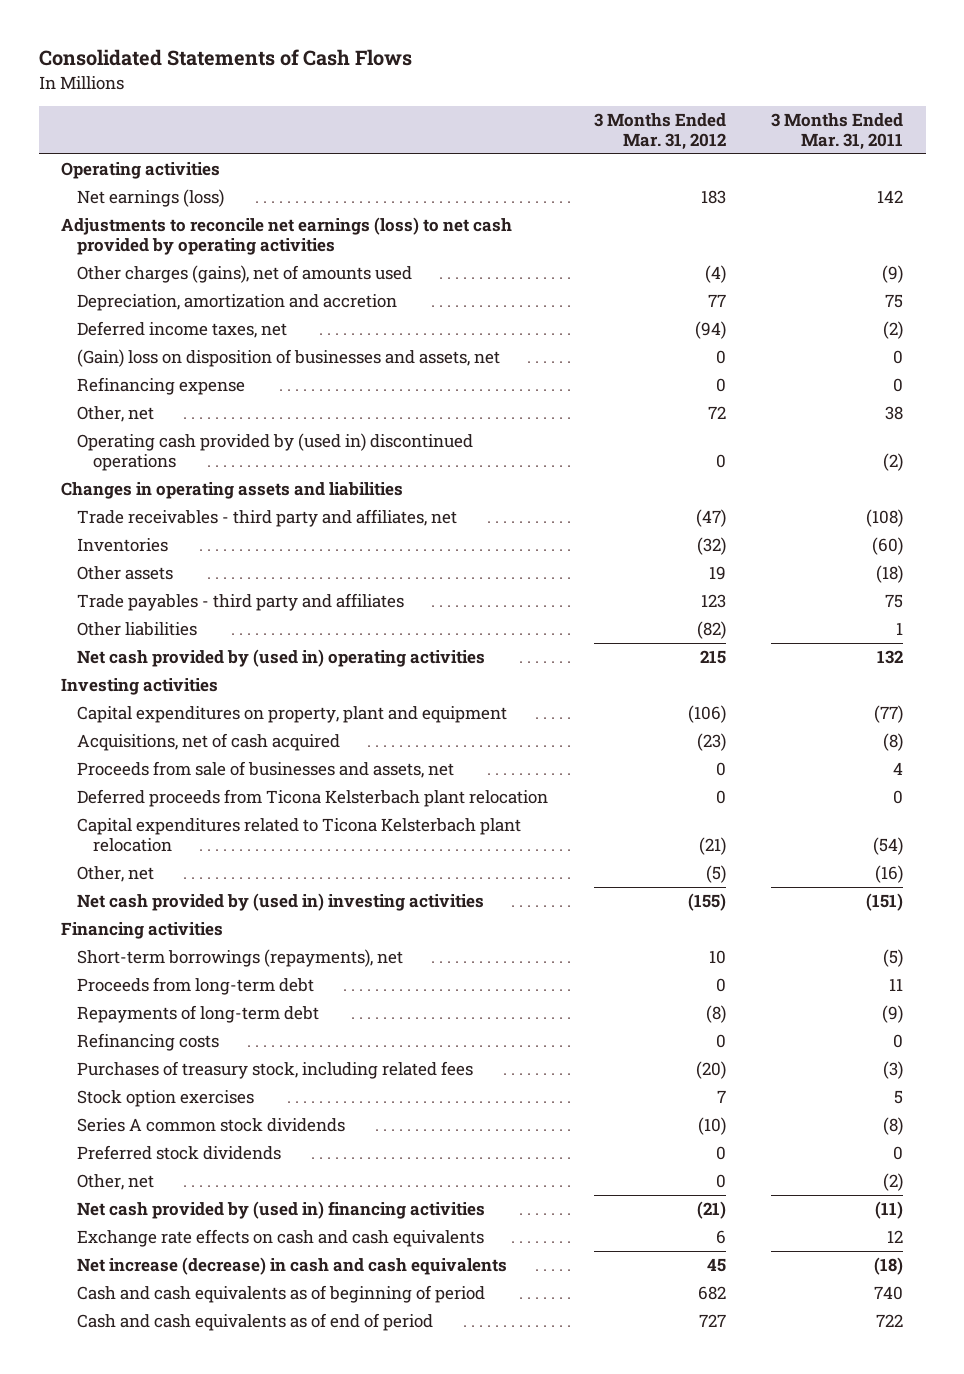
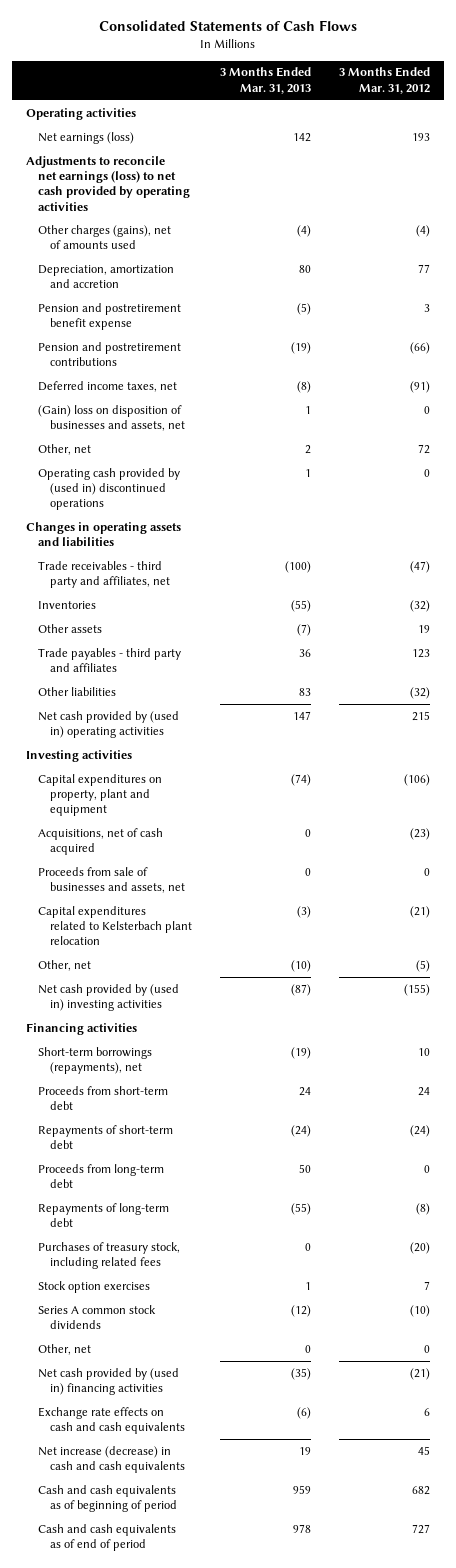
[771,112,904,151] 3 Months Ended Mar. 31, 2011 -> none
none -> [219,67,311,94] 3 Months Ended Mar. 31, 2013
[700,190,726,205] 183 -> [411,132,430,141] 193
none -> [37,302,181,331] Pension and postretirement benefit expense
none -> [37,341,181,367] Pension and postretirement contributions
[694,321,726,340] (94) -> [409,380,430,393] (91)
[76,377,245,396] Refinancing expense -> none
[696,621,726,640] (82) -> [409,686,430,699] (32)
[76,789,548,808] Deferred proceeds from Ticona Kelsterbach plant relocation -> none
[76,818,521,853] Capital expenditures related to Ticona Kelsterbach plant relocation -> [37,905,192,946] Capital expenditures related to Kelsterbach plant relocation
none -> [37,1085,168,1111] Proceeds from short-term debt
none -> [37,1124,173,1150] Repayments of short-term debt
[76,1033,219,1052] Refinancing costs -> none
[76,1145,281,1161] Preferred stock dividends -> none

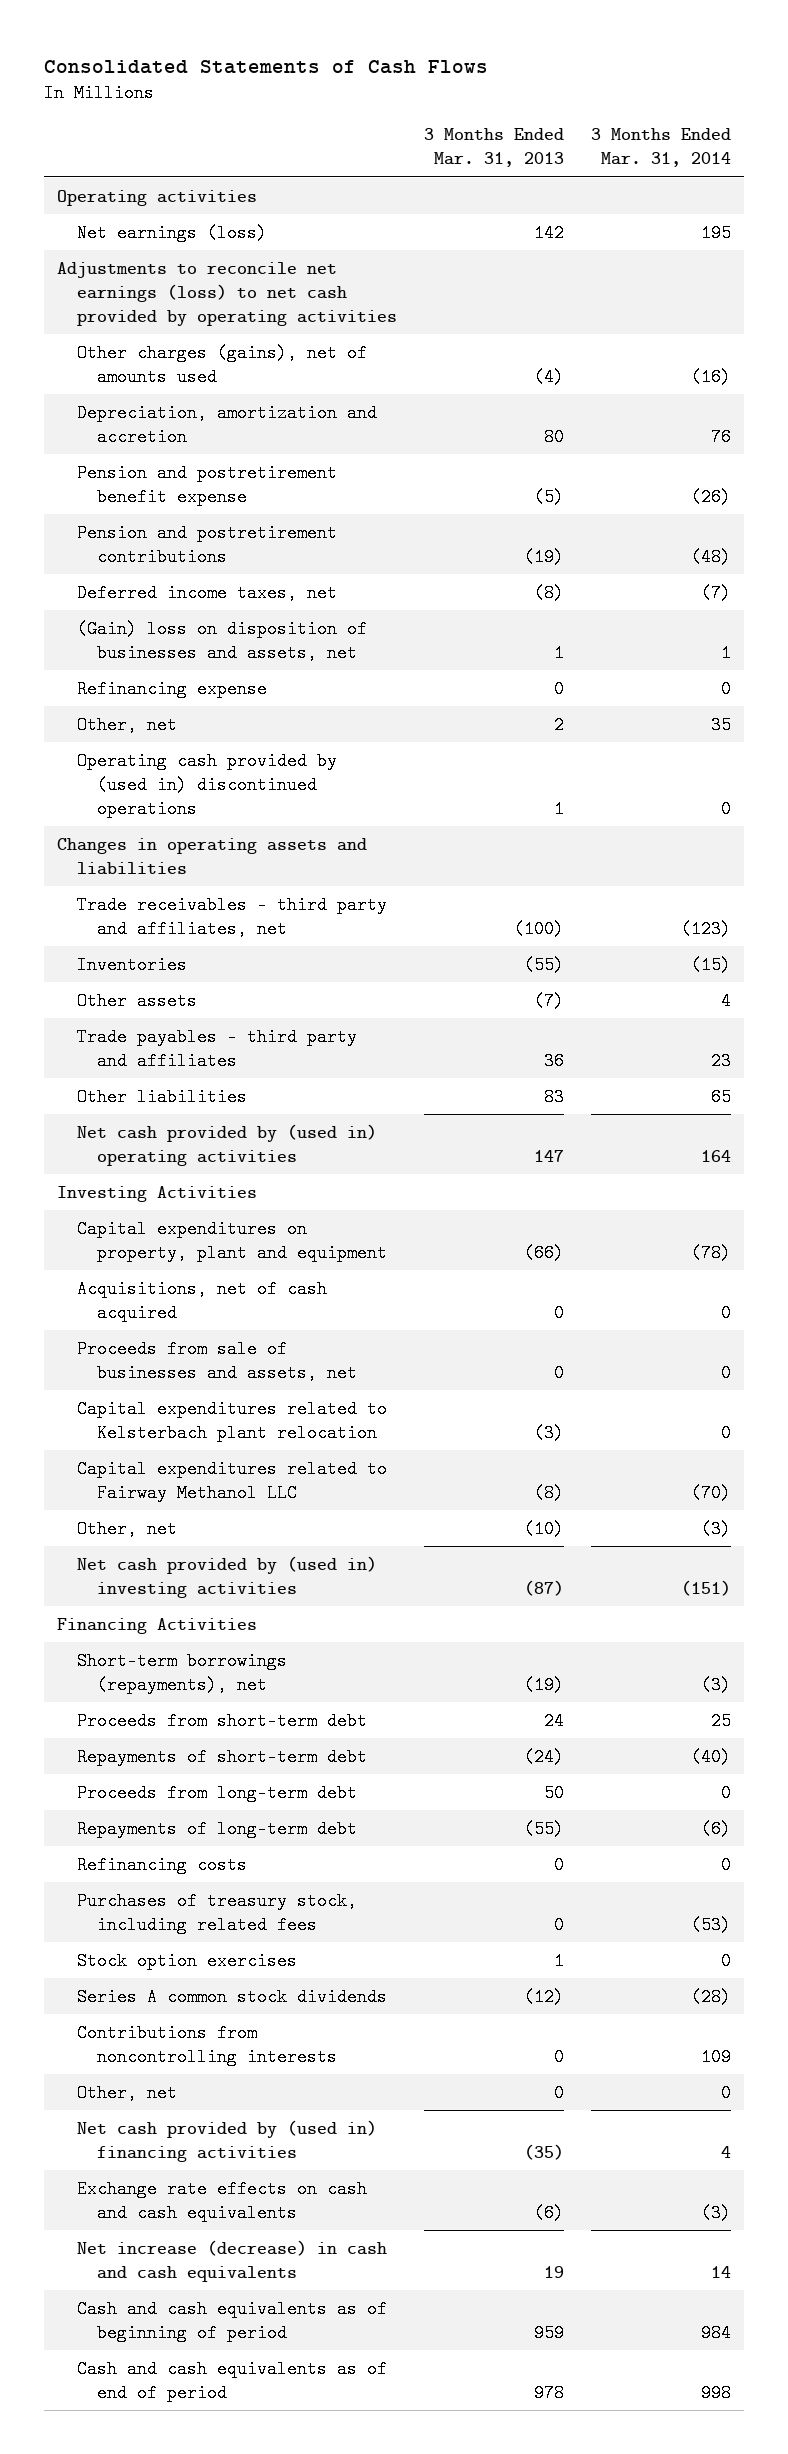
[338,67,430,94] 3 Months Ended Mar. 31, 2012 -> none
none -> [590,128,731,168] 3 Months Ended Mar. 31, 2014
none -> [77,679,268,698] Refinancing expense
[25,749,132,762] Investing activities -> [57,1185,258,1202] Investing Activities
[290,773,311,786] (74) -> [524,1243,565,1262] (66)
none -> [77,1459,388,1502] Capital expenditures related to Fairway Methanol LLC
[25,1022,137,1035] Financing activities -> [57,1617,258,1634] Financing Activities
none -> [77,1855,248,1874] Refinancing costs
none -> [77,2023,338,2066] Contributions from noncontrolling interests

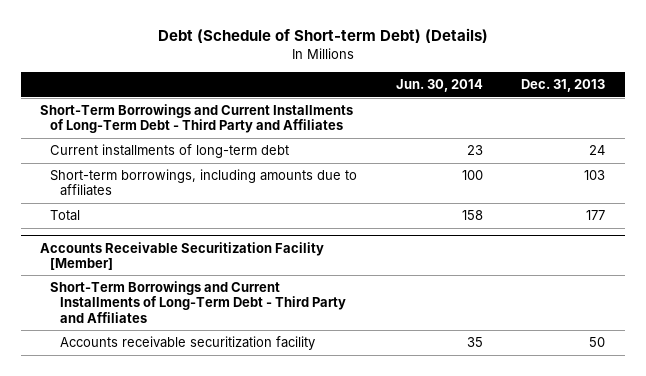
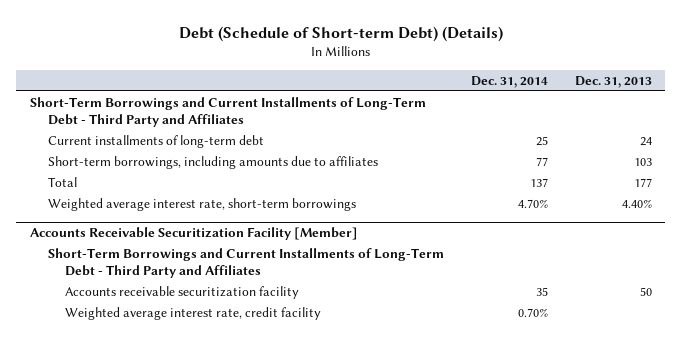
[395,79,483,93] Jun. 30, 2014 -> none
none -> [470,75,548,88] Dec. 31, 2014
none -> [47,197,356,211] Weighted average interest rate, short-term borrowings
none -> [65,306,322,320] Weighted average interest rate, credit facility

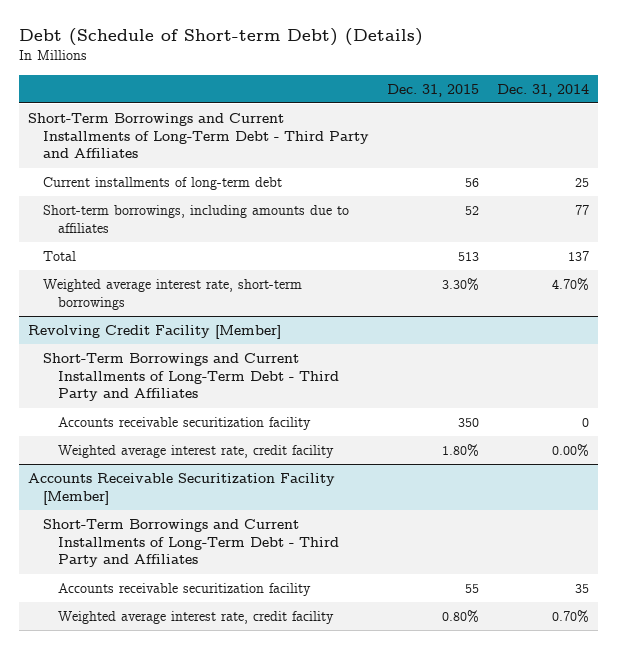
[574,75,652,88] Dec. 31, 2013 -> none
none -> [387,83,480,97] Dec. 31, 2015
none -> [28,325,282,340] Revolving Credit Facility [Member]
none -> [43,353,339,402] Short-Term Borrowings and Current Installments of Long-Term Debt - Third Party and Affiliates
none -> [57,417,311,431] Accounts receivable securitization facility
none -> [57,445,334,459] Weighted average interest rate, credit facility

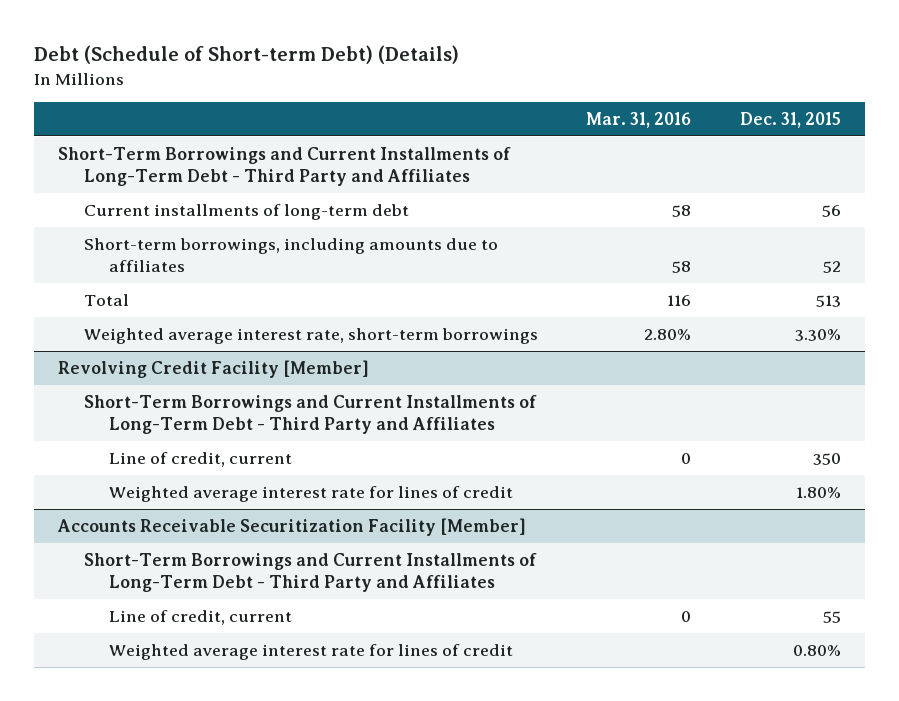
[497,83,590,97] Dec. 31, 2014 -> none
none -> [586,111,692,128] Mar. 31, 2016
[57,417,311,431] Accounts receivable securitization facility -> [109,451,293,467] Line of credit, current
[57,445,334,459] Weighted average interest rate, credit facility -> [109,485,514,502] Weighted average interest rate for lines of credit
[57,583,311,597] Accounts receivable securitization facility -> [109,609,293,625] Line of credit, current
[57,611,334,625] Weighted average interest rate, credit facility -> [109,643,514,660] Weighted average interest rate for lines of credit

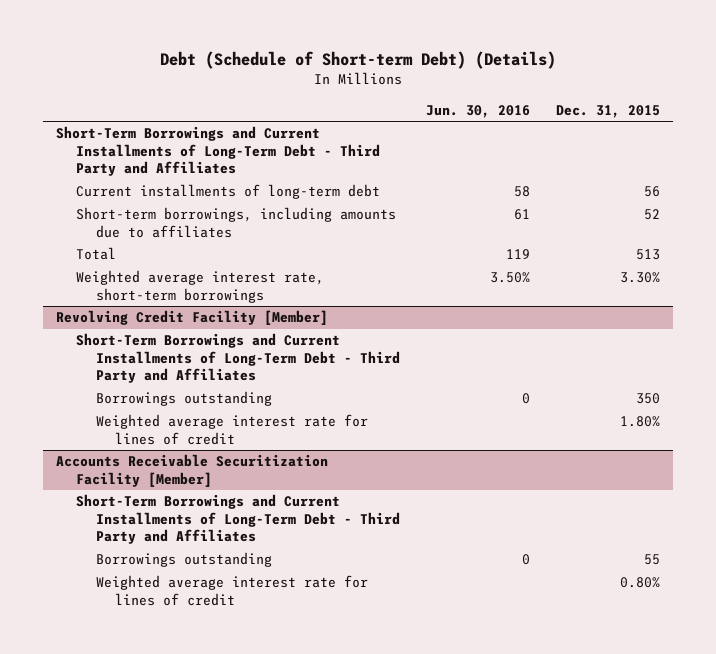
[586,111,692,128] Mar. 31, 2016 -> none
none -> [425,104,530,118] Jun. 30, 2016
[109,451,293,467] Line of credit, current -> [95,391,272,407] Borrowings outstanding
[109,609,293,625] Line of credit, current -> [95,552,272,568] Borrowings outstanding

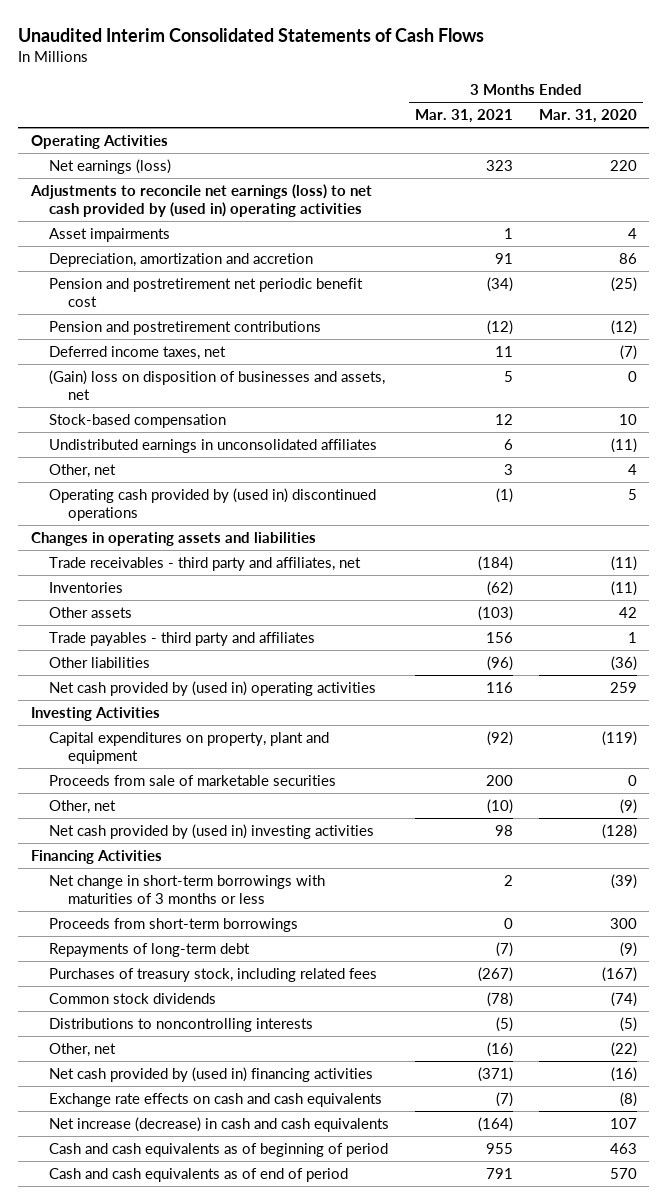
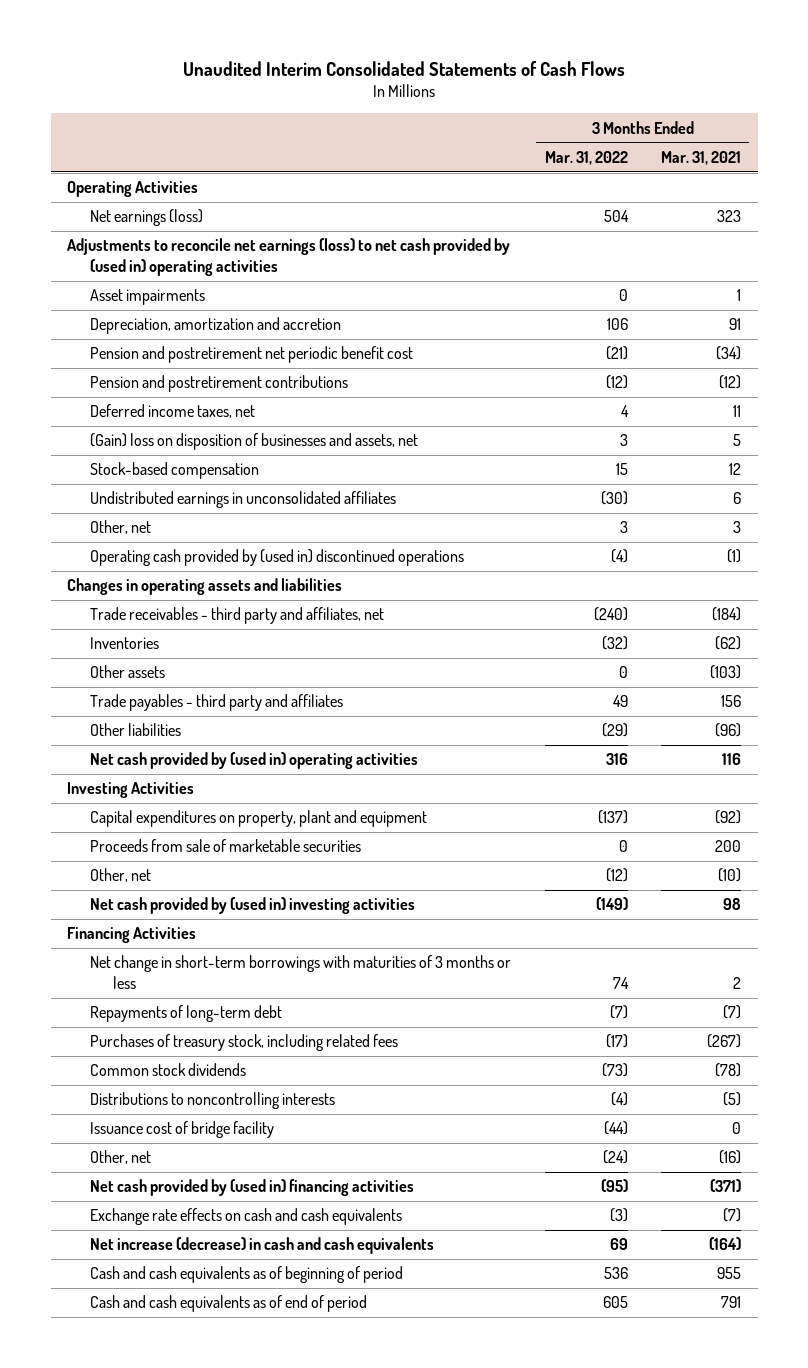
[538,109,637,124] Mar. 31, 2020 -> none
none -> [544,150,628,165] Mar. 31, 2022
[49,917,299,932] Proceeds from short-term borrowings -> none
none -> [90,1121,275,1139] Issuance cost of bridge facility

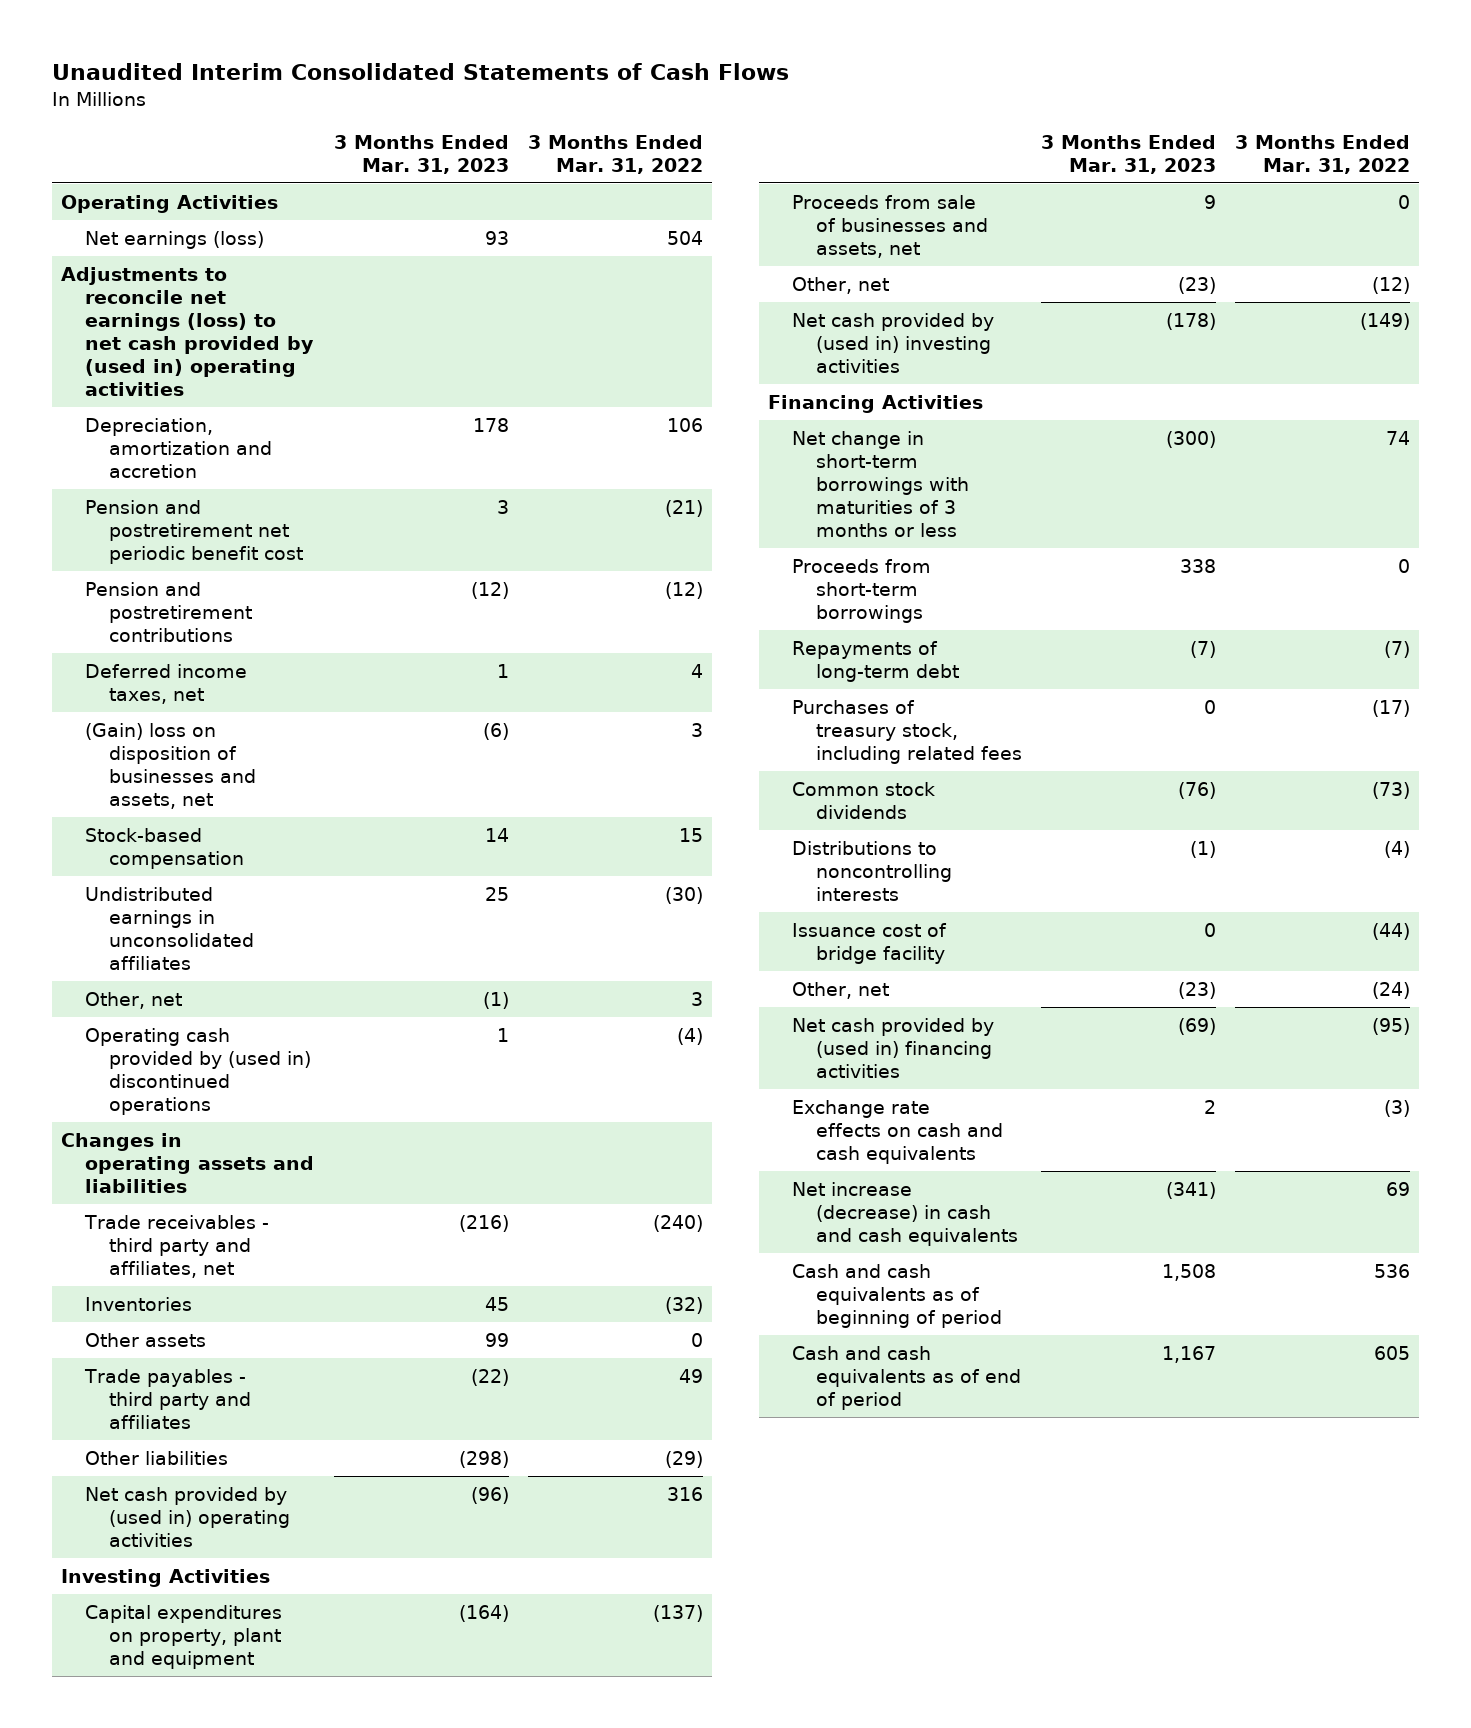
[660,150,741,165] Mar. 31, 2021 -> none
none -> [333,134,509,174] 3 Months Ended Mar. 31, 2023
[90,289,206,306] Asset impairments -> none
[90,839,362,853] Proceeds from sale of marketable securities -> none
none -> [792,194,989,258] Proceeds from sale of businesses and assets, net
none -> [792,558,932,623] Proceeds from short-term borrowings

